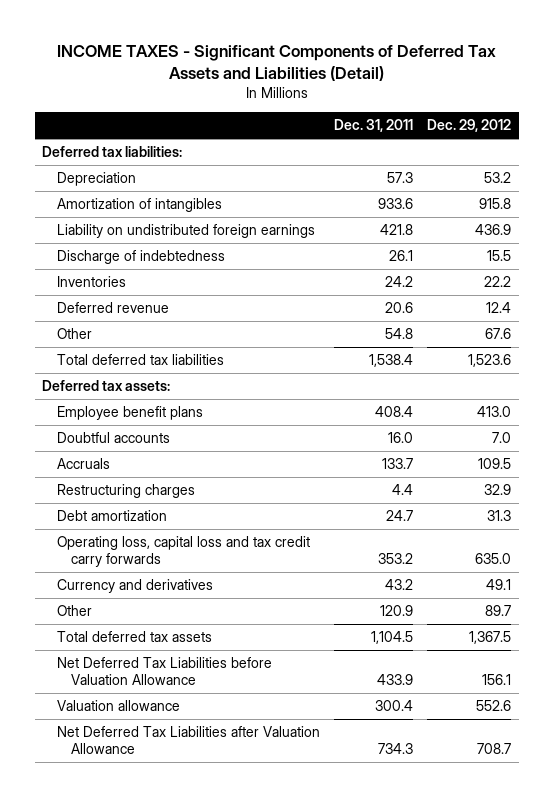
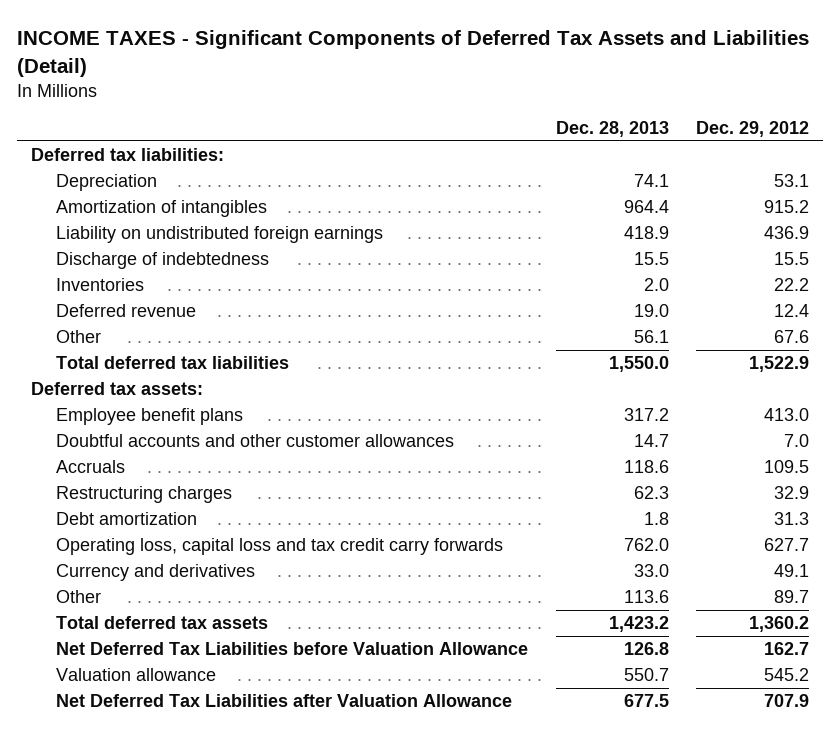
[333,119,413,133] Dec. 31, 2011 -> none
none -> [555,121,669,138] Dec. 28, 2013
[484,172,512,184] 53.2 -> [774,174,810,188] 53.1
[479,198,512,210] 915.8 -> [764,200,810,214] 915.2
[468,354,512,368] 1,523.6 -> [749,356,810,373] 1,522.9
[56,432,170,444] Doubtful accounts -> [55,434,454,448] Doubtful accounts and other customer allowances
[475,553,512,565] 635.0 -> [764,538,810,552] 627.7
[469,631,512,645] 1,367.5 -> [749,616,810,633] 1,360.2
[482,674,512,686] 156.1 -> [764,642,810,656] 162.7
[476,700,512,712] 552.6 -> [764,668,810,682] 545.2
[477,743,512,755] 708.7 -> [764,694,810,708] 707.9

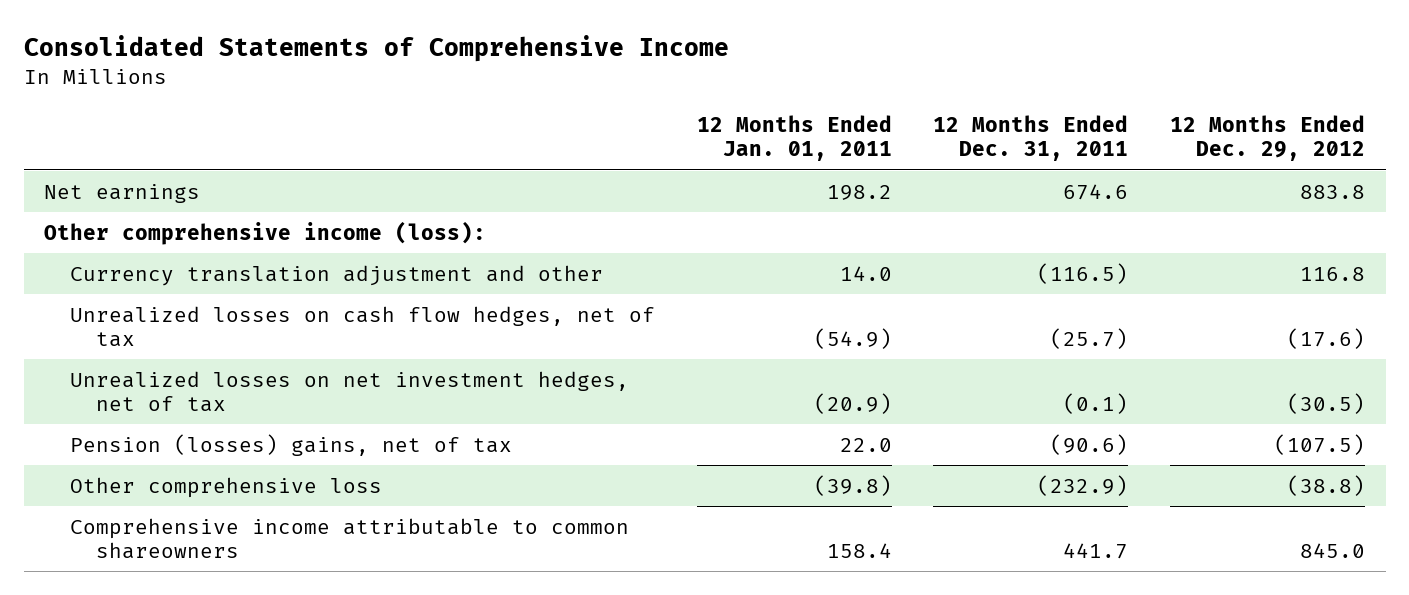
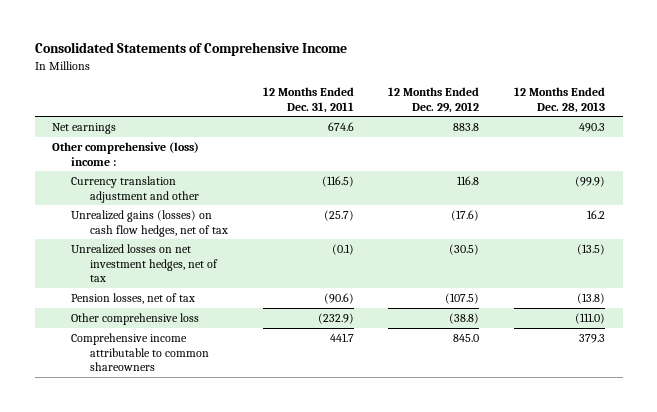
[696,114,892,162] 12 Months Ended Jan. 01, 2011 -> none
none -> [514,87,606,113] 12 Months Ended Dec. 28, 2013
[44,220,487,245] Other comprehensive income (loss): -> [52,142,200,166] Other comprehensive (loss) income :
[70,305,656,348] Unrealized losses on cash flow hedges, net of tax -> [70,210,228,237] Unrealized gains (losses) on cash flow hedges, net of tax
[70,433,513,456] Pension (losses) gains, net of tax -> [70,293,195,305] Pension losses, net of tax

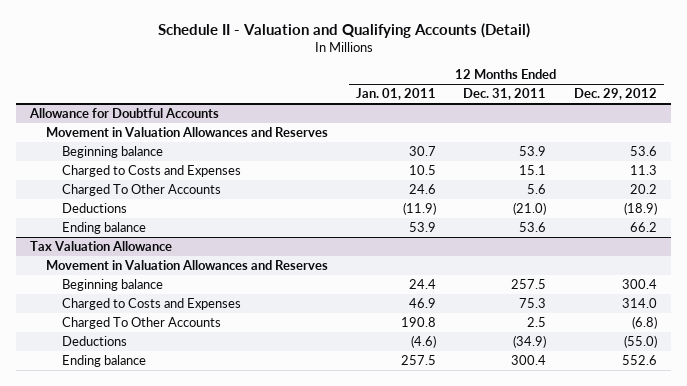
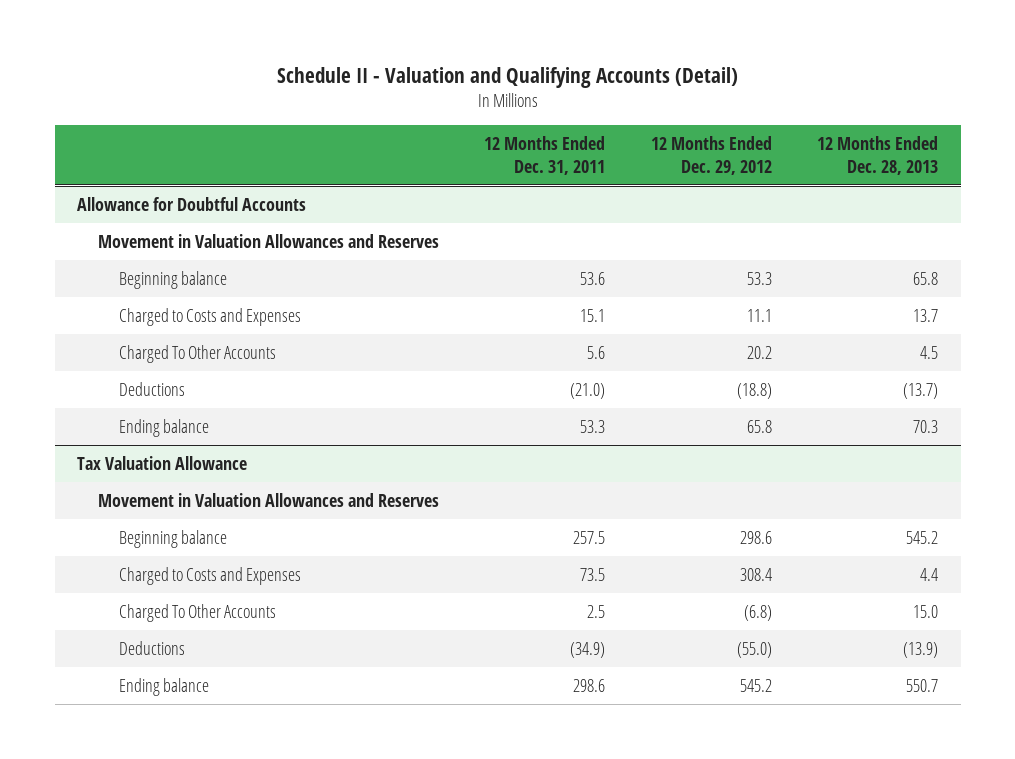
[355,88,436,101] Jan. 01, 2011 -> none
none -> [817,135,939,175] 12 Months Ended Dec. 28, 2013
[519,146,547,157] 53.9 -> [580,271,606,285] 53.6
[630,146,658,157] 53.6 -> [746,271,772,285] 53.3
[630,165,658,176] 11.3 -> [746,308,772,322] 11.1
[624,202,658,216] (18.9) -> [736,382,772,399] (18.8)
[519,222,547,233] 53.6 -> [580,419,606,433] 53.3
[630,222,658,233] 66.2 -> [746,419,772,433] 65.8
[622,279,658,290] 300.4 -> [739,530,772,544] 298.6
[519,298,547,309] 75.3 -> [580,567,606,581] 73.5
[622,298,658,309] 314.0 -> [739,567,772,581] 308.4
[511,355,547,366] 300.4 -> [573,678,606,692] 298.6
[622,355,658,366] 552.6 -> [739,678,772,692] 545.2

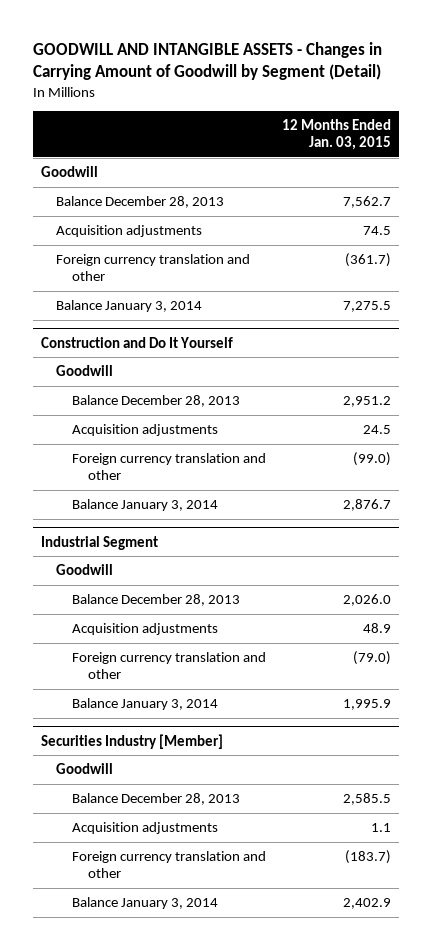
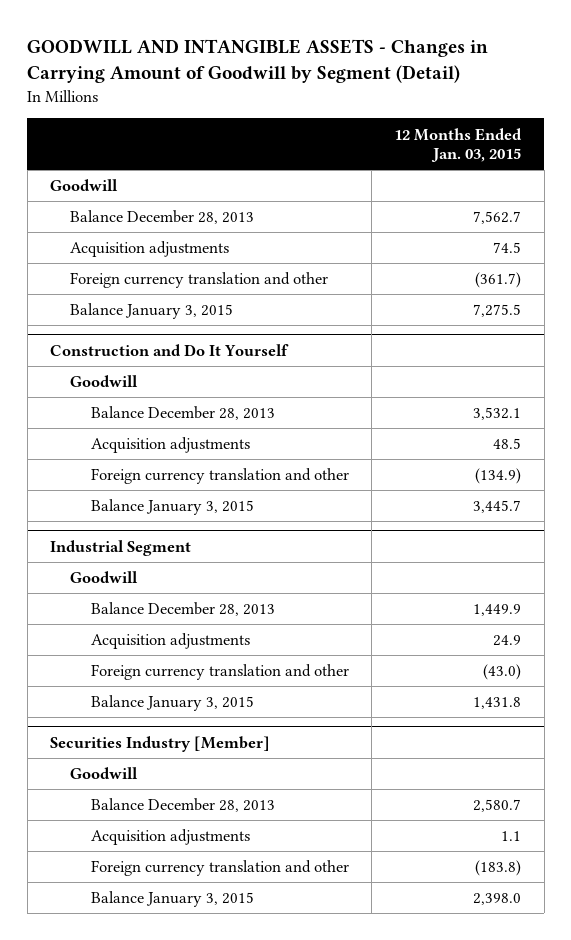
[56,299,203,312] Balance January 3, 2014 -> [70,303,234,320] Balance January 3, 2015
[343,395,392,407] 2,951.2 -> [473,407,522,421] 3,532.1
[363,424,392,434] 24.5 -> [493,438,522,450] 48.5
[353,451,392,466] (99.0) -> [475,468,522,485] (134.9)
[72,498,219,511] Balance January 3, 2014 -> [91,499,255,516] Balance January 3, 2015
[343,498,392,511] 2,876.7 -> [473,500,522,514] 3,445.7
[343,593,392,606] 2,026.0 -> [473,604,522,617] 1,449.9
[363,622,392,633] 48.9 -> [493,635,522,647] 24.9
[353,650,392,665] (79.0) -> [483,664,522,681] (43.0)
[72,697,219,710] Balance January 3, 2014 -> [91,695,255,712] Balance January 3, 2015
[343,698,392,710] 1,995.9 -> [473,697,522,710] 1,431.8
[343,792,392,805] 2,585.5 -> [473,799,522,813] 2,580.7
[345,849,392,864] (183.7) -> [475,860,522,877] (183.8)
[72,896,219,909] Balance January 3, 2014 -> [91,891,255,908] Balance January 3, 2015
[343,897,392,909] 2,402.9 -> [473,893,522,906] 2,398.0

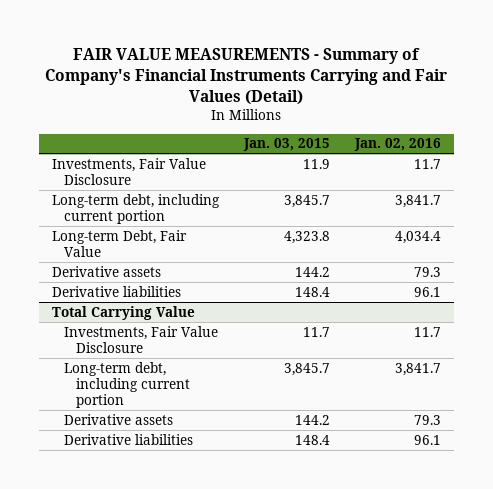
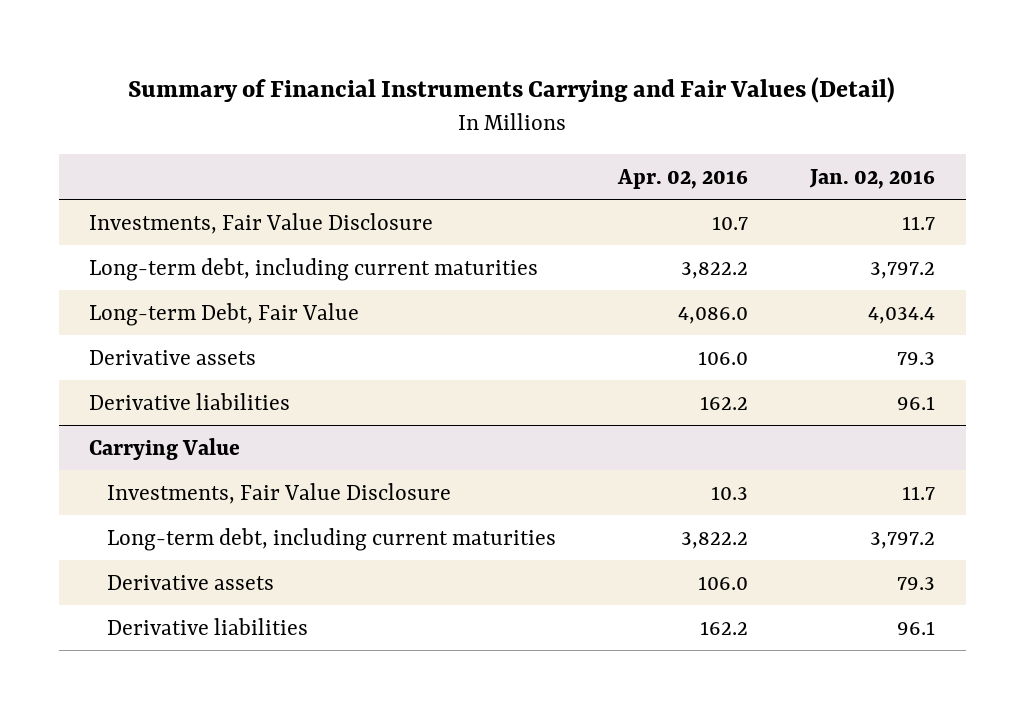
[45,48,448,105] FAIR VALUE MEASUREMENTS - Summary of Company's Financial Instruments Carrying and Fair Values (Detail) -> [128,76,896,103] Summary of Financial Instruments Carrying and Fair Values (Detail)
[242,138,330,152] Jan. 03, 2015 -> none
none -> [617,168,749,189] Apr. 02, 2016
[51,193,220,224] Long-term debt, including current portion -> [89,257,539,281] Long-term debt, including current maturities
[395,194,442,208] 3,841.7 -> [869,261,935,279] 3,797.2
[51,305,195,320] Total Carrying Value -> [89,437,241,460] Carrying Value
[63,361,190,408] Long-term debt, including current portion -> [107,527,557,551] Long-term debt, including current maturities
[395,362,442,376] 3,841.7 -> [869,531,935,549] 3,797.2

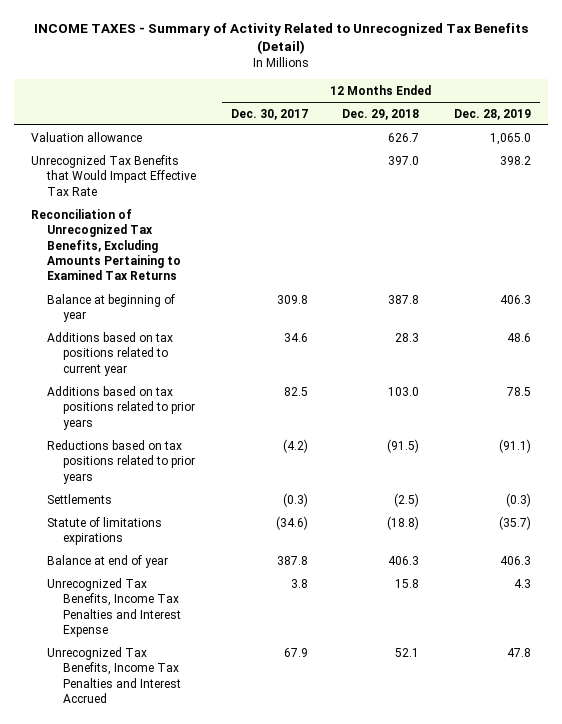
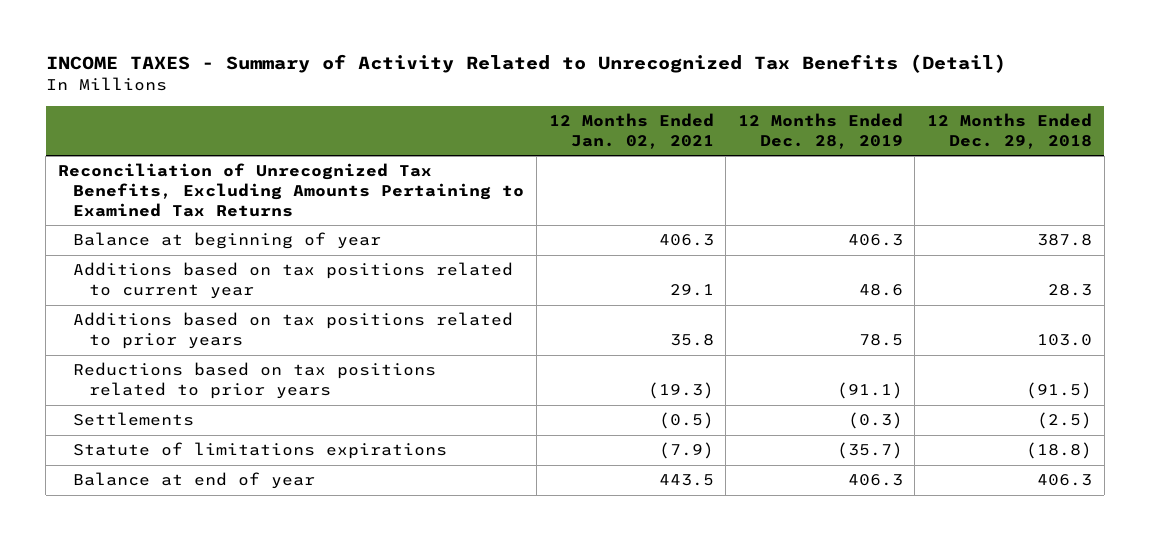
[230,108,308,120] Dec. 30, 2017 -> none
none -> [548,112,714,149] 12 Months Ended Jan. 02, 2021
[31,131,143,142] Valuation allowance -> none
[31,154,197,196] Unrecognized Tax Benefits that Would Impact Effective Tax Rate -> none
[47,577,182,638] Unrecognized Tax Benefits, Income Tax Penalties and Interest Expense -> none
[47,646,182,704] Unrecognized Tax Benefits, Income Tax Penalties and Interest Accrued -> none

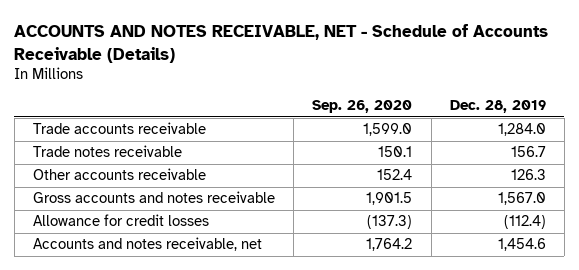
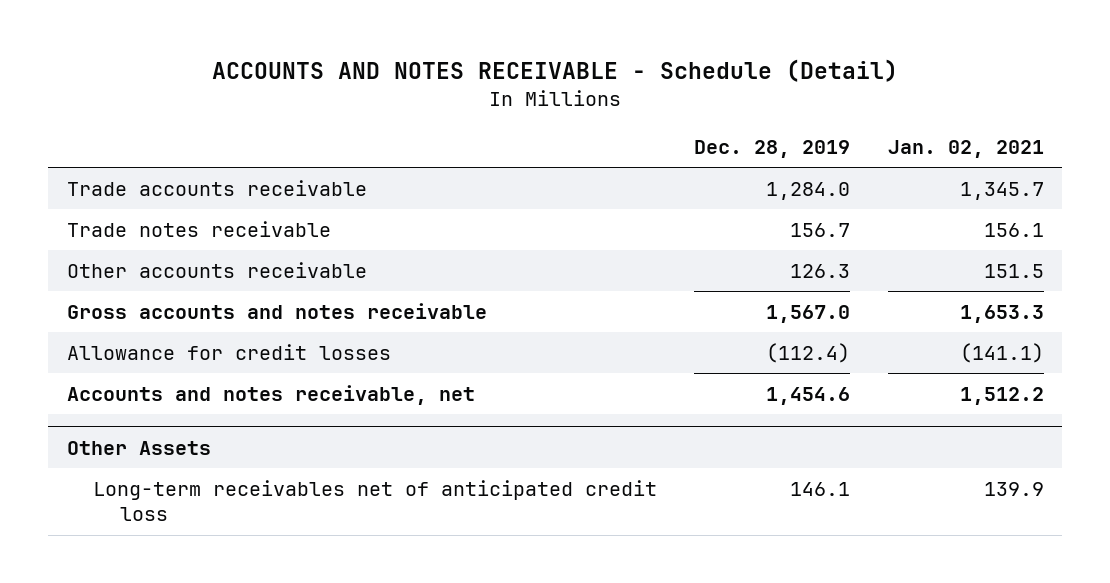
[14,24,549,63] ACCOUNTS AND NOTES RECEIVABLE, NET - Schedule of Accounts Receivable (Details) -> [212,59,899,83] ACCOUNTS AND NOTES RECEIVABLE - Schedule (Detail)
[312,100,413,114] Sep. 26, 2020 -> none
none -> [887,139,1044,158] Jan. 02, 2021
none -> [66,440,211,455] Other Assets
none -> [93,479,658,522] Long-term receivables net of anticipated credit loss

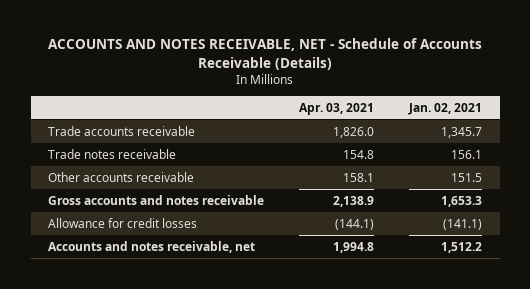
[212,59,899,83] ACCOUNTS AND NOTES RECEIVABLE - Schedule (Detail) -> [48,38,483,70] ACCOUNTS AND NOTES RECEIVABLE, NET - Schedule of Accounts Receivable (Details)
[694,139,851,158] Dec. 28, 2019 -> none
none -> [299,102,375,115] Apr. 03, 2021
[66,440,211,455] Other Assets -> none
[93,479,658,522] Long-term receivables net of anticipated credit loss -> none

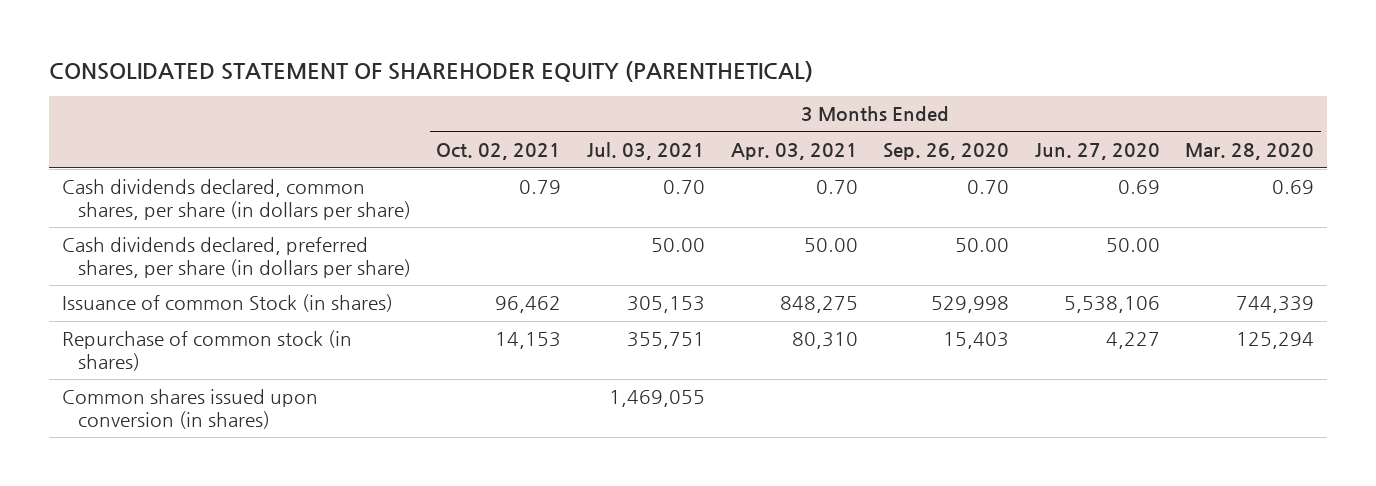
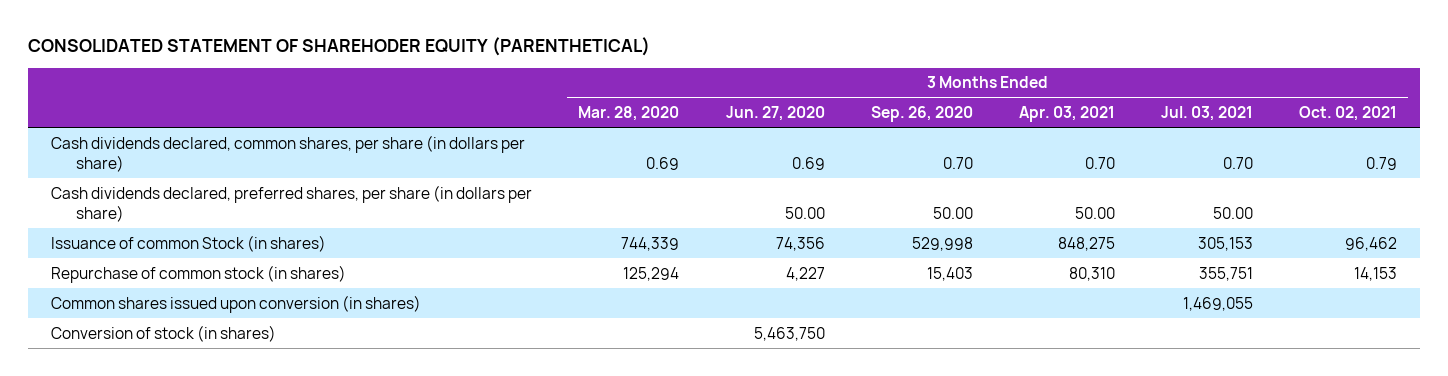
[1063,296,1160,314] 5,538,106 -> [775,236,825,251] 74,356
none -> [51,324,277,342] Conversion of stock (in shares)

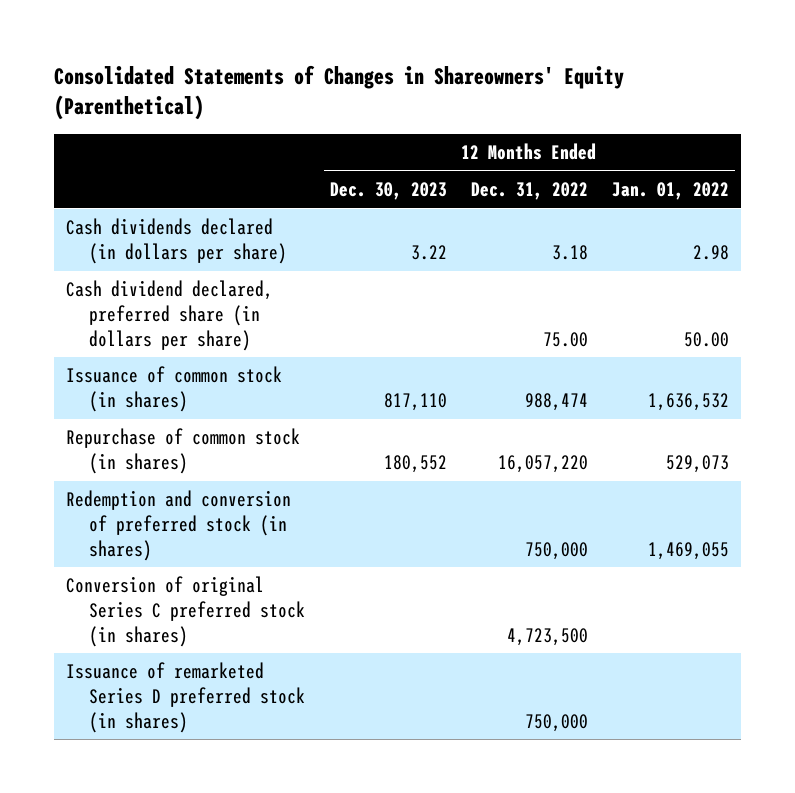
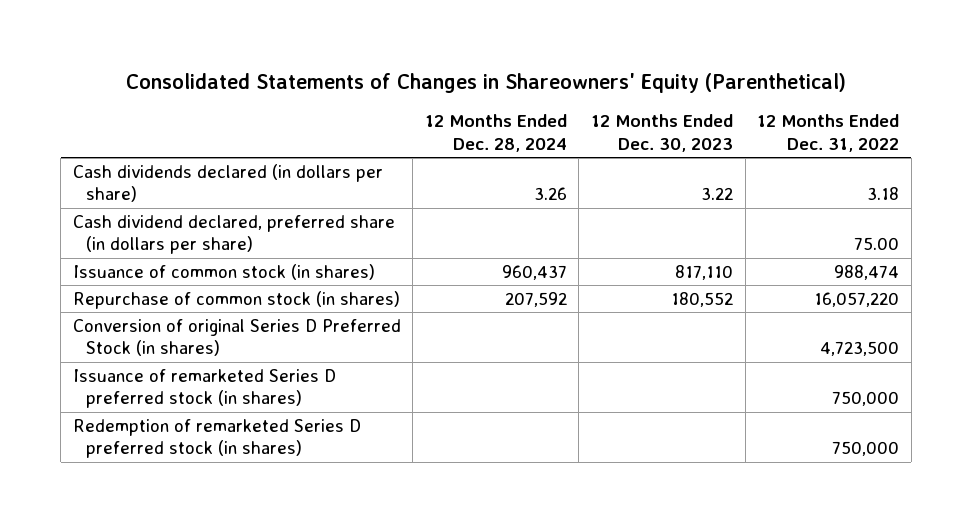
[611,182,729,201] Jan. 01, 2022 -> none
none -> [424,114,567,152] 12 Months Ended Dec. 28, 2024
[66,490,292,561] Redemption and conversion of preferred stock (in shares) -> none
[66,576,306,647] Conversion of original Series C preferred stock (in shares) -> [72,318,401,357] Conversion of original Series D Preferred Stock (in shares)
none -> [72,418,361,459] Redemption of remarketed Series D preferred stock (in shares)

